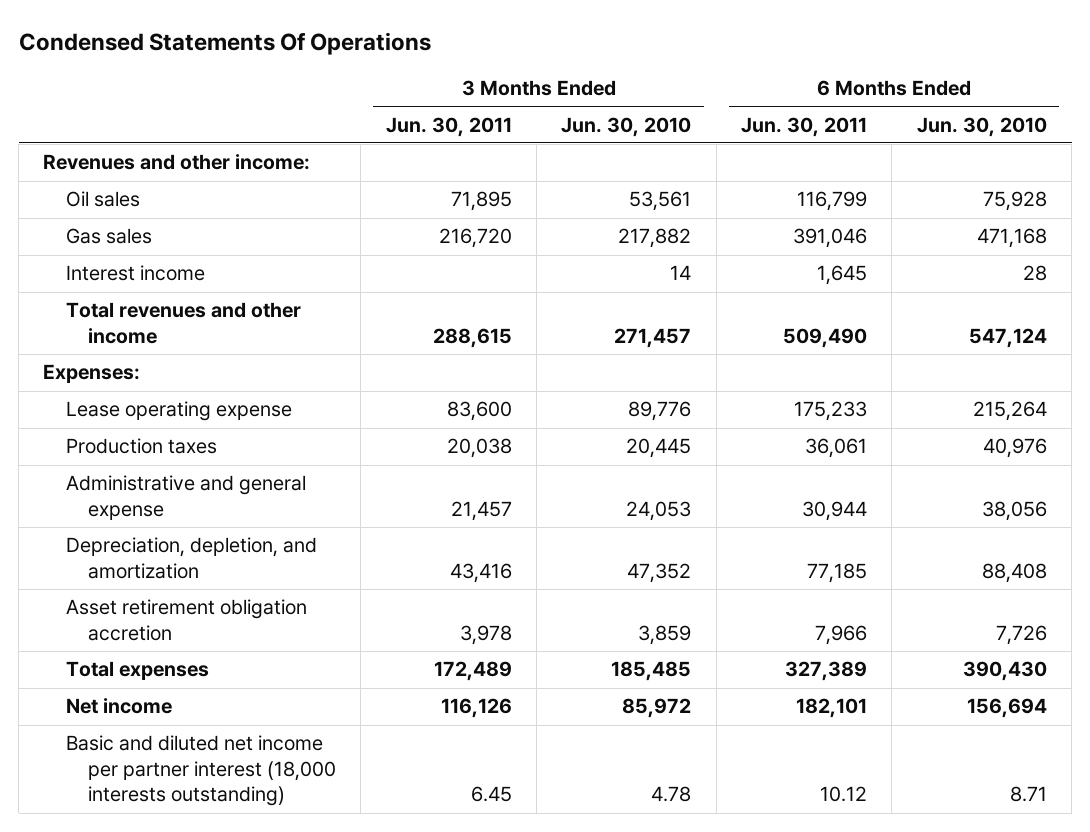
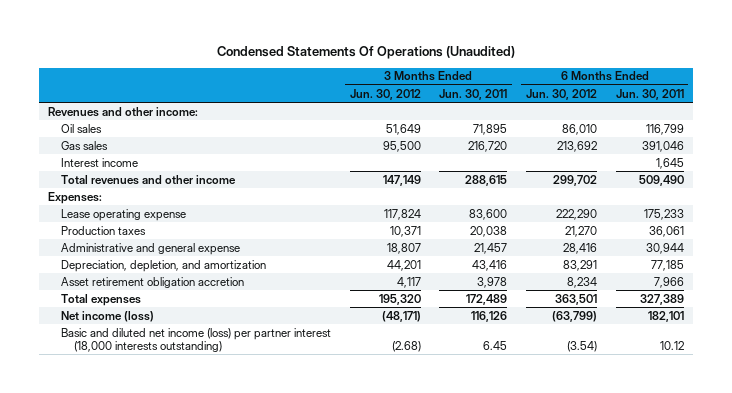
[18,31,431,55] Condensed Statements Of Operations -> [216,46,515,60] Condensed Statements Of Operations (Unaudited)
[561,116,692,137] Jun. 30, 2010 -> none
[916,116,1047,137] Jun. 30, 2010 -> none
none -> [349,88,421,100] Jun. 30, 2012
none -> [525,88,597,100] Jun. 30, 2012
[65,698,172,715] Net income -> [60,310,154,322] Net income (loss)
[65,735,337,807] Basic and diluted net income per partner interest (18,000 interests outstanding) -> [60,327,331,352] Basic and diluted net income (loss) per partner interest (18,000 interests outstanding)

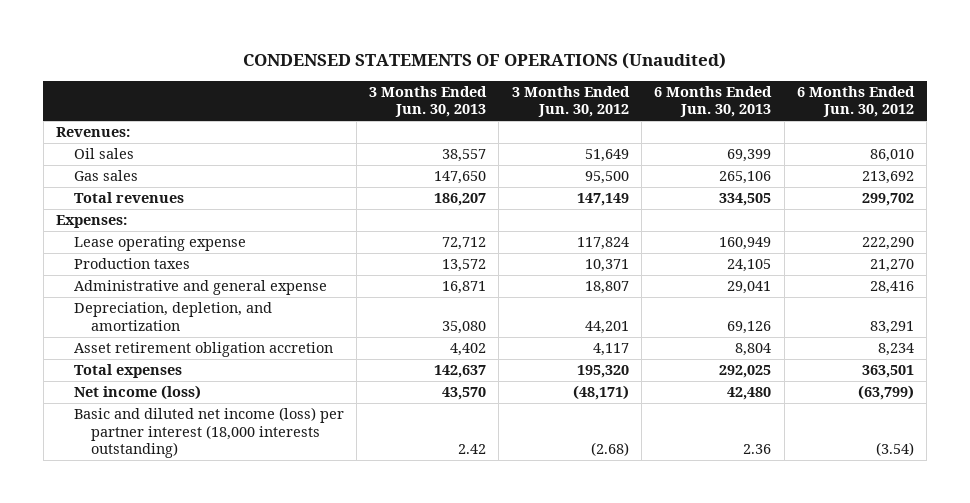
[216,46,515,60] Condensed Statements Of Operations (Unaudited) -> [243,51,727,69] CONDENSED STATEMENTS OF OPERATIONS (Unaudited)
[439,88,508,100] Jun. 30, 2011 -> none
[615,88,684,100] Jun. 30, 2011 -> none
none -> [369,85,488,118] 3 Months Ended Jun. 30, 2013
none -> [654,85,773,118] 6 Months Ended Jun. 30, 2013
[48,106,199,117] Revenues and other income: -> [56,127,131,138] Revenues:
[60,157,138,167] Interest income -> none
[60,174,236,185] Total revenues and other income -> [73,192,184,204] Total revenues

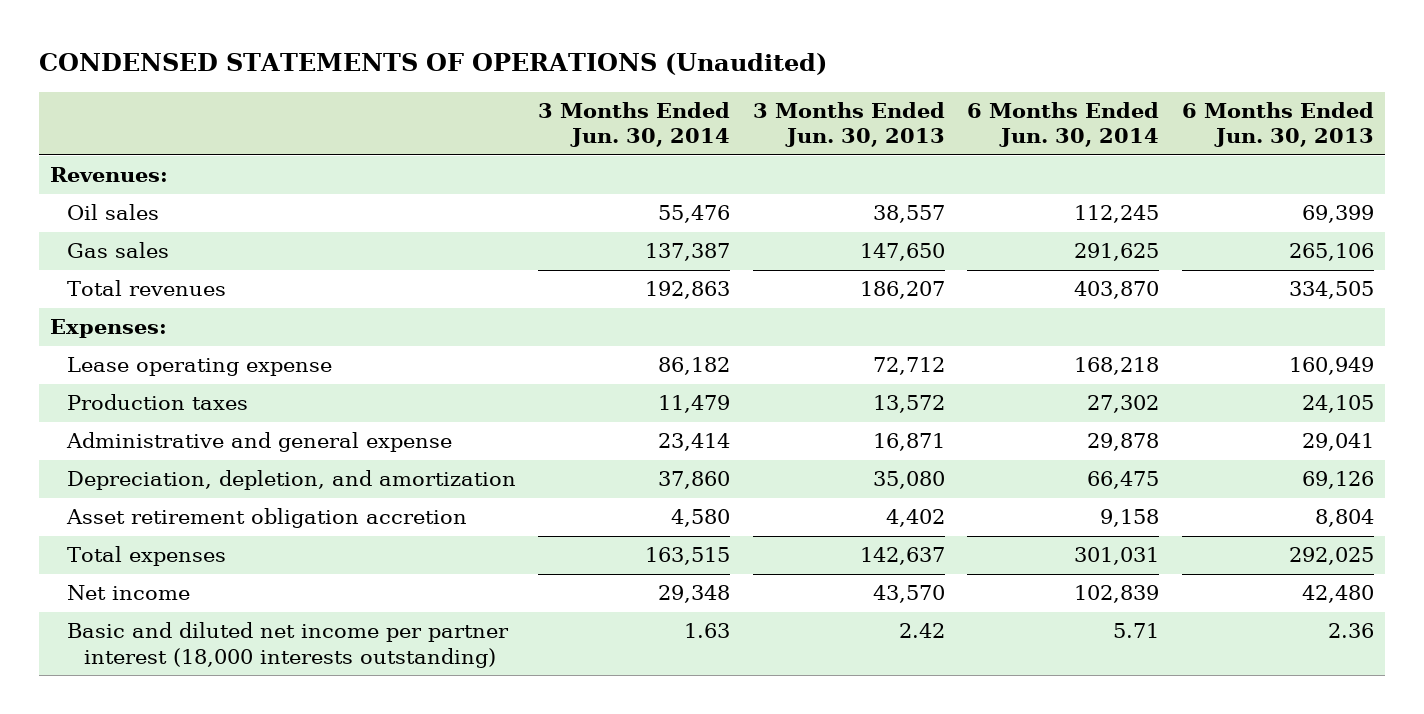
[511,85,630,118] 3 Months Ended Jun. 30, 2012 -> none
[797,85,916,118] 6 Months Ended Jun. 30, 2012 -> none
none -> [538,101,731,148] 3 Months Ended Jun. 30, 2014
none -> [967,101,1160,148] 6 Months Ended Jun. 30, 2014
[73,385,201,401] Net income (loss) -> [66,585,190,601] Net income
[73,407,344,459] Basic and diluted net income (loss) per partner interest (18,000 interests outstanding) -> [66,622,509,668] Basic and diluted net income per partner interest (18,000 interests outstanding)

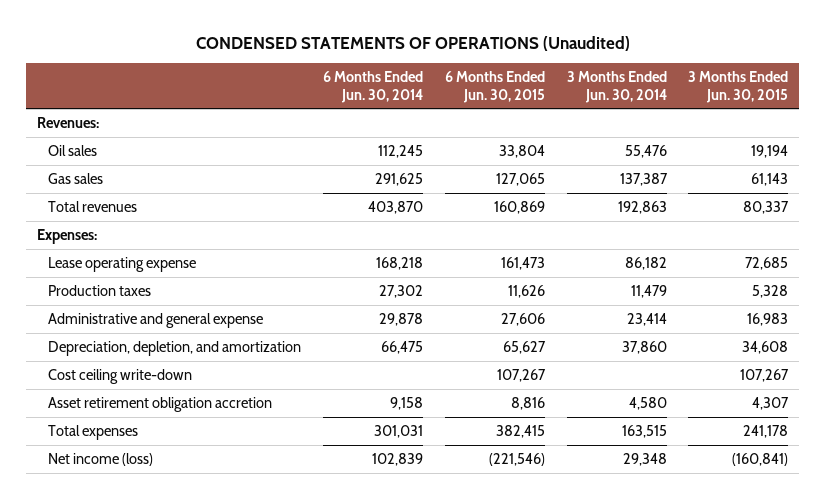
[752,101,945,148] 3 Months Ended Jun. 30, 2013 -> none
[1181,101,1374,148] 6 Months Ended Jun. 30, 2013 -> none
none -> [444,71,545,103] 6 Months Ended Jun. 30, 2015
none -> [688,71,789,103] 3 Months Ended Jun. 30, 2015
none -> [48,369,193,385] Cost ceiling write-down
[66,622,509,668] Basic and diluted net income per partner interest (18,000 interests outstanding) -> none
[66,585,190,601] Net income -> [48,453,154,467] Net income (loss)

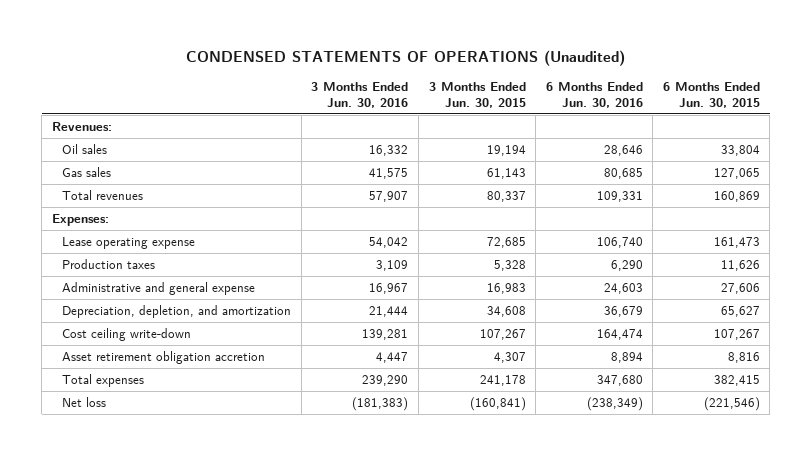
[322,71,423,103] 6 Months Ended Jun. 30, 2014 -> none
[566,71,667,103] 3 Months Ended Jun. 30, 2014 -> none
none -> [311,82,409,108] 3 Months Ended Jun. 30, 2016
none -> [545,82,643,108] 6 Months Ended Jun. 30, 2016
[48,453,154,467] Net income (loss) -> [62,397,107,408] Net loss

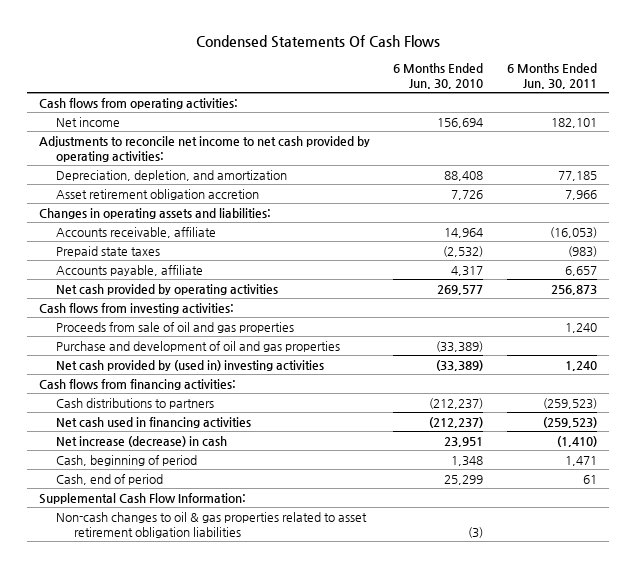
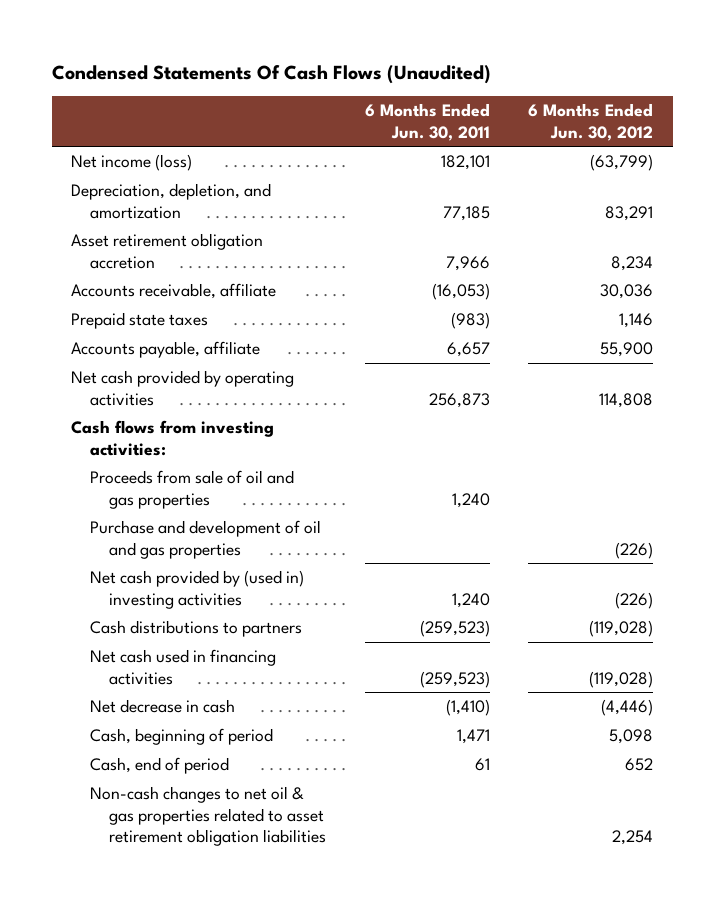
[195,34,440,48] Condensed Statements Of Cash Flows -> [51,64,491,84] Condensed Statements Of Cash Flows (Unaudited)
[393,62,484,90] 6 Months Ended Jun. 30, 2010 -> none
none -> [528,103,654,141] 6 Months Ended Jun. 30, 2012
[38,97,238,109] Cash flows from operating activities: -> none
[38,135,370,163] Adjustments to reconcile net income to net cash provided by operating activities: -> none
[56,116,121,127] Net income -> [71,154,193,172] Net income (loss)
[38,207,271,219] Changes in operating assets and liabilities: -> none
[38,378,236,390] Cash flows from financing activities: -> none
[56,435,228,447] Net increase (decrease) in cash -> [90,699,236,714] Net decrease in cash
[38,492,246,504] Supplemental Cash Flow Information: -> none
[56,511,368,539] Non-cash changes to oil & gas properties related to asset retirement obligation liabilities -> [90,786,327,847] Non-cash changes to net oil & gas properties related to asset retirement obligation liabilities

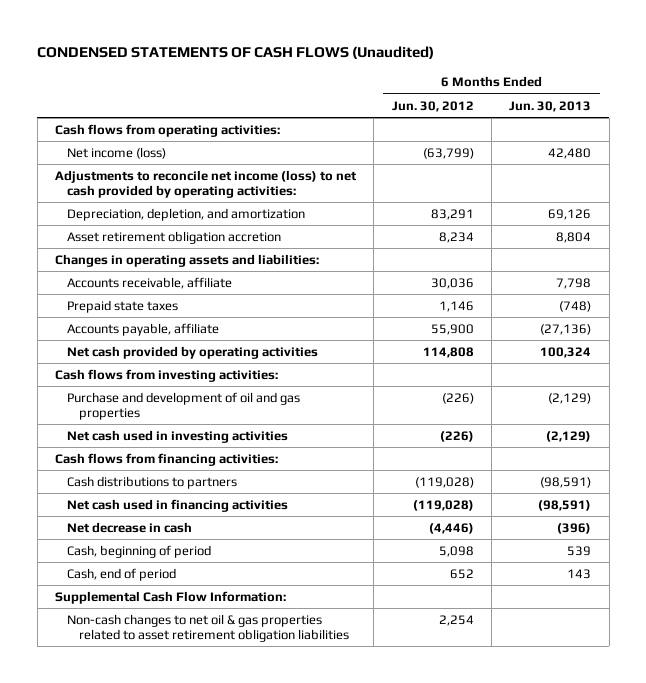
[51,64,491,84] Condensed Statements Of Cash Flows (Unaudited) -> [37,46,435,60] CONDENSED STATEMENTS OF CASH FLOWS (Unaudited)
[364,103,490,141] 6 Months Ended Jun. 30, 2011 -> none
none -> [509,100,592,112] Jun. 30, 2013
none -> [54,123,280,137] Cash flows from operating activities:
none -> [54,169,357,198] Adjustments to reconcile net income (loss) to net cash provided by operating activities:
none -> [54,253,319,267] Changes in operating assets and liabilities:
[90,470,295,509] Proceeds from sale of oil and gas properties -> none
[90,570,305,609] Net cash provided by (used in) investing activities -> [67,429,289,443] Net cash used in investing activities
none -> [54,452,278,466] Cash flows from financing activities:
none -> [54,590,286,604] Supplemental Cash Flow Information:

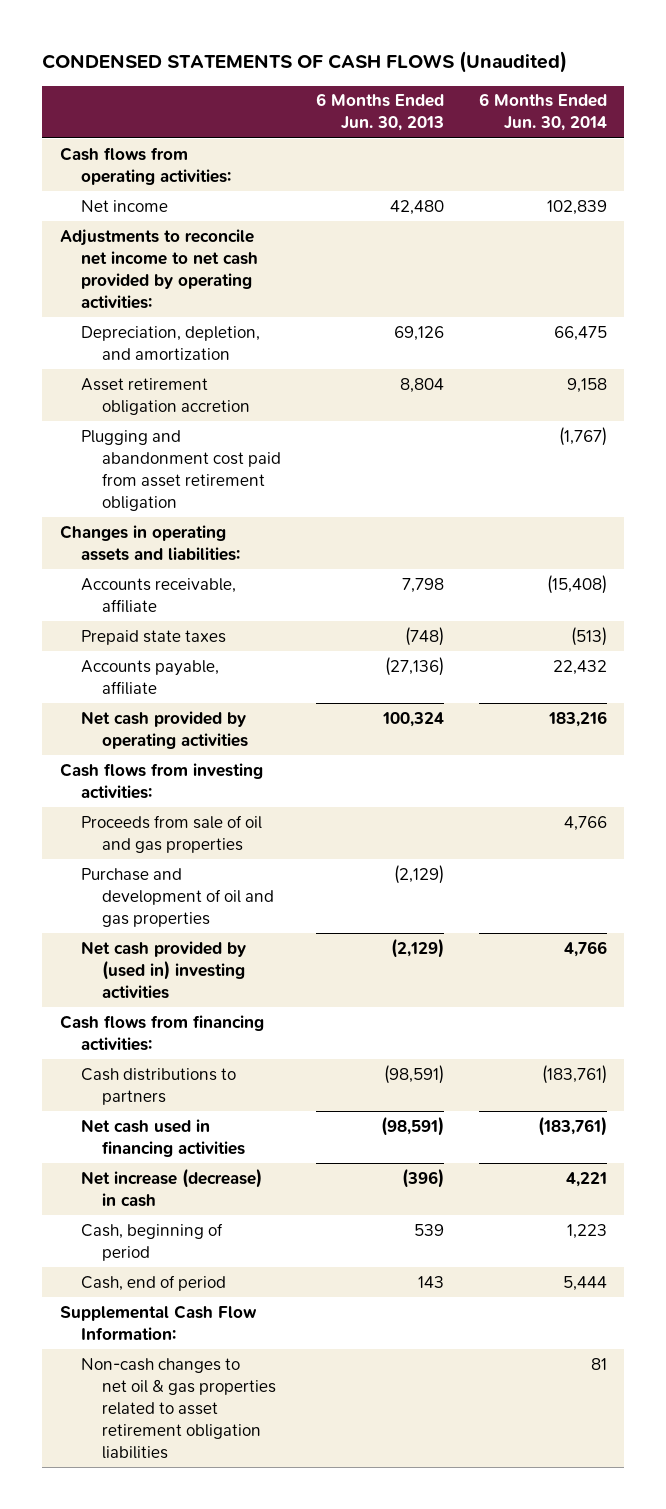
[391,100,474,112] Jun. 30, 2012 -> none
none -> [478,93,607,132] 6 Months Ended Jun. 30, 2014
[67,146,167,159] Net income (loss) -> [80,199,168,212] Net income
[54,169,357,198] Adjustments to reconcile net income (loss) to net cash provided by operating activities: -> [59,228,258,309] Adjustments to reconcile net income to net cash provided by operating activities:
none -> [80,429,281,511] Plugging and abandonment cost paid from asset retirement obligation
none -> [80,814,262,853] Proceeds from sale of oil and gas properties
[67,429,289,443] Net cash used in investing activities -> [80,940,246,999] Net cash provided by (used in) investing activities
[67,521,193,533] Net decrease in cash -> [80,1167,262,1207] Net increase (decrease) in cash

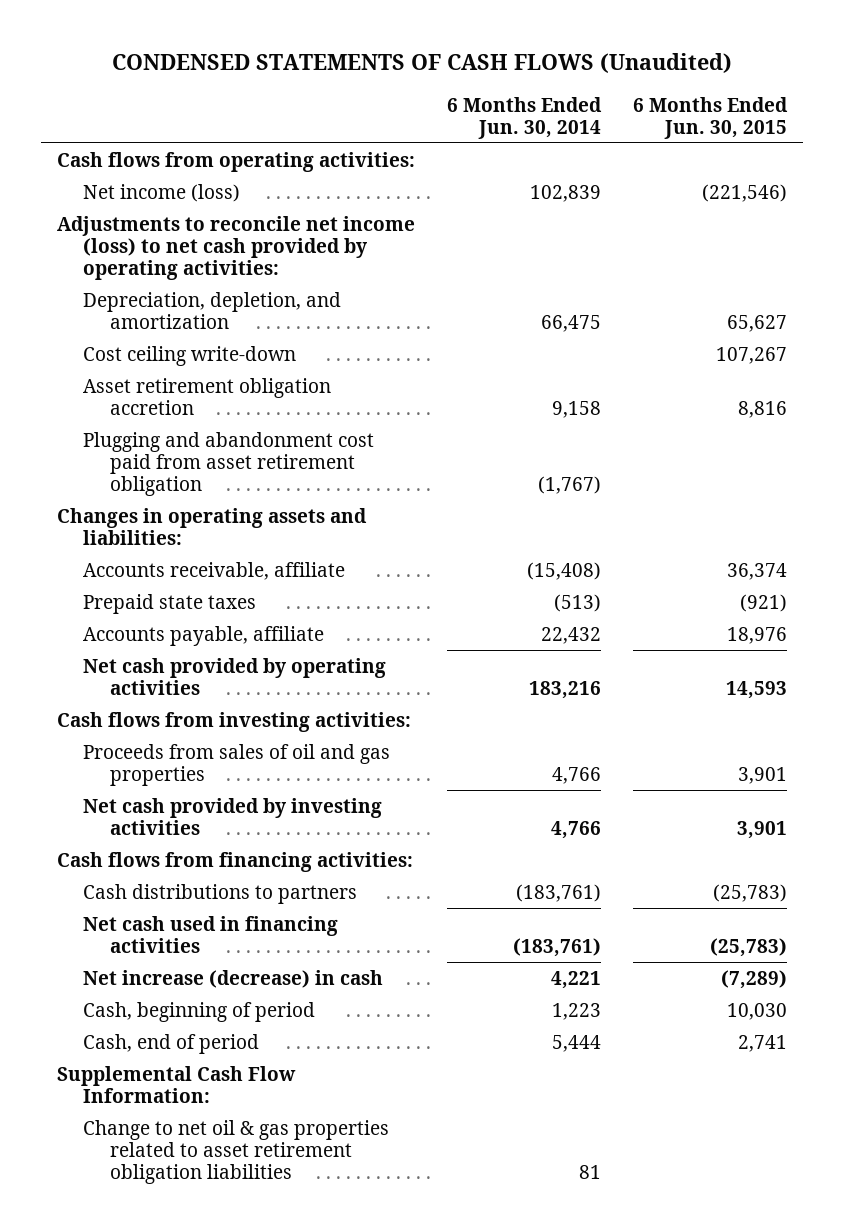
[315,93,444,132] 6 Months Ended Jun. 30, 2013 -> none
none -> [633,96,789,139] 6 Months Ended Jun. 30, 2015
[80,199,168,212] Net income -> [83,183,241,202] Net income (loss)
[59,228,258,309] Adjustments to reconcile net income to net cash provided by operating activities: -> [56,215,415,280] Adjustments to reconcile net income (loss) to net cash provided by operating activities:
none -> [83,345,297,366] Cost ceiling write-down
[80,867,274,927] Purchase and development of oil and gas properties -> none
[80,814,262,853] Proceeds from sale of oil and gas properties -> [83,743,391,786] Proceeds from sales of oil and gas properties
[80,940,246,999] Net cash provided by (used in) investing activities -> [83,797,383,835] Net cash provided by investing activities
[80,1357,276,1459] Non-cash changes to net oil & gas properties related to asset retirement obligation liabilities -> [83,1119,390,1184] Change to net oil & gas properties related to asset retirement obligation liabilities

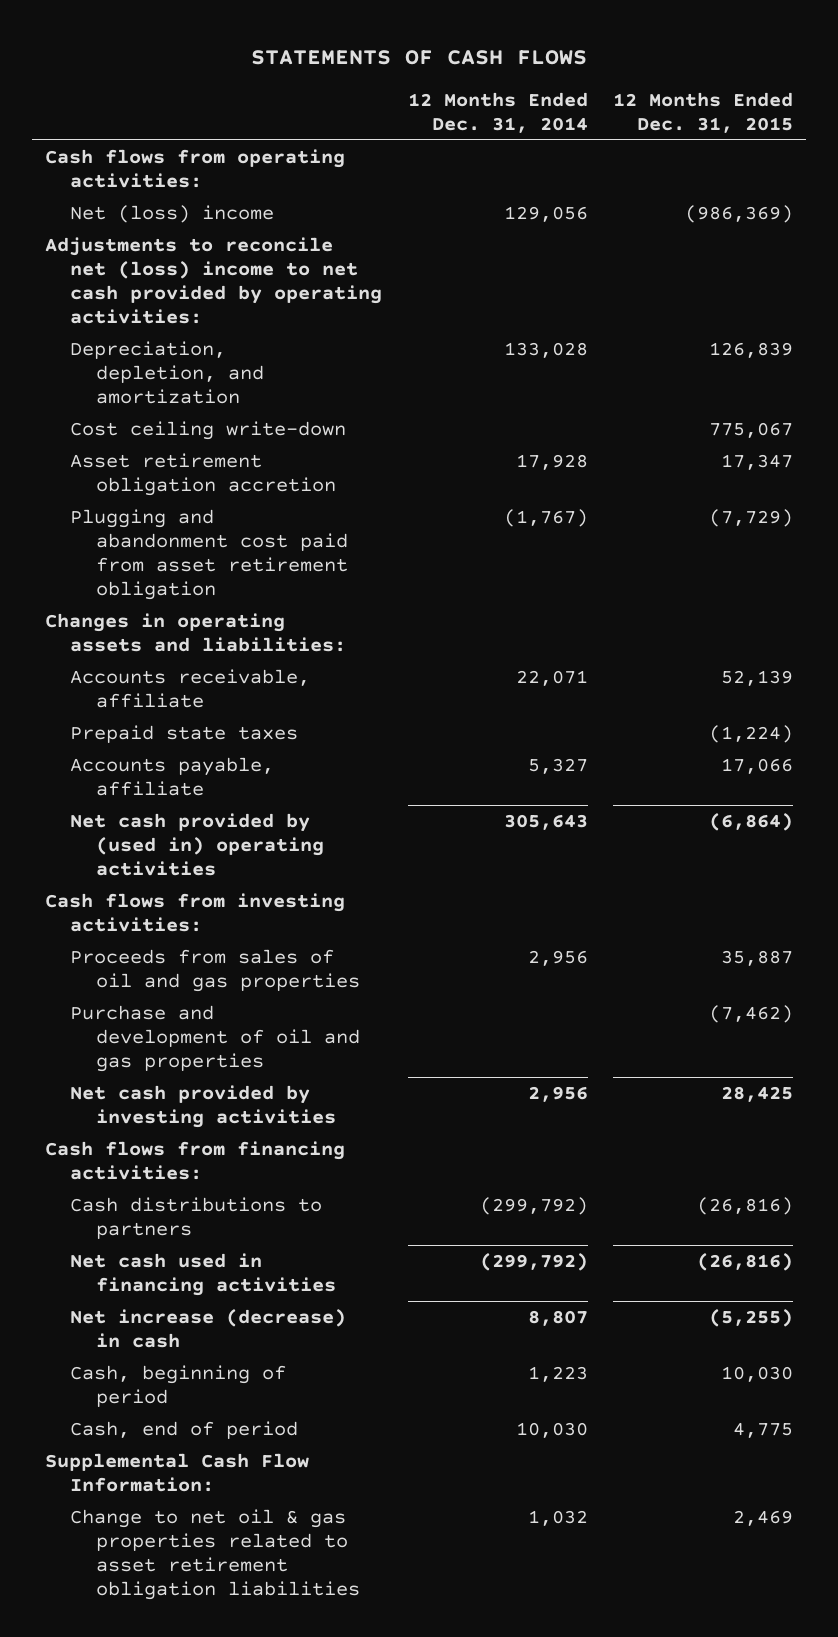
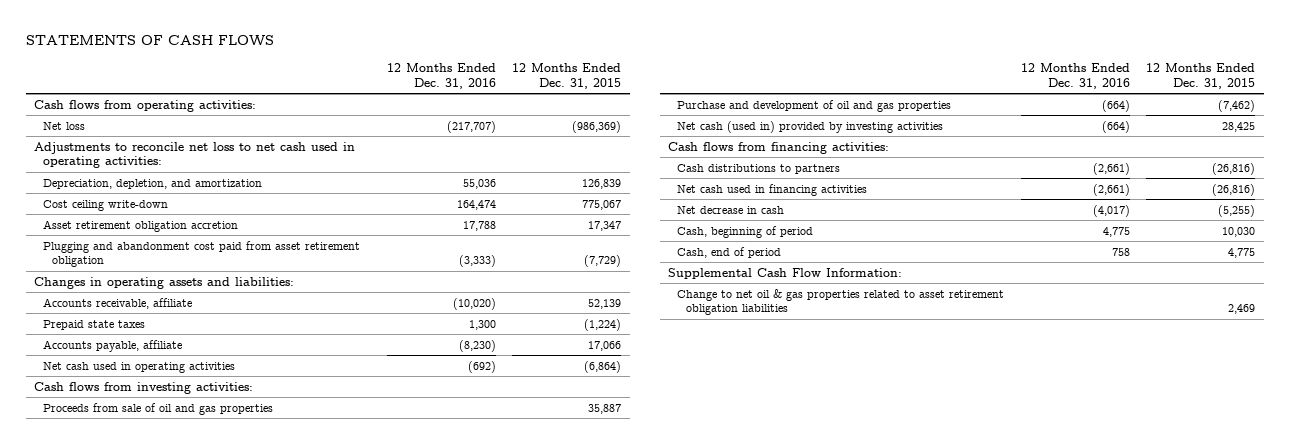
[407,91,588,133] 12 Months Ended Dec. 31, 2014 -> none
none -> [386,63,496,89] 12 Months Ended Dec. 31, 2016
[70,205,275,224] Net (loss) income -> [43,121,86,130] Net loss
[44,237,383,324] Adjustments to reconcile net (loss) income to net cash provided by operating activities: -> [34,141,356,169] Adjustments to reconcile net loss to net cash used in operating activities:
[70,813,324,876] Net cash provided by (used in) operating activities -> [43,361,236,373] Net cash used in operating activities
[70,949,360,992] Proceeds from sales of oil and gas properties -> [43,402,274,415] Proceeds from sale of oil and gas properties
[70,1085,336,1128] Net cash provided by investing activities -> [677,120,944,133] Net cash (used in) provided by investing activities
[70,1309,347,1348] Net increase (decrease) in cash -> [677,205,785,214] Net decrease in cash

